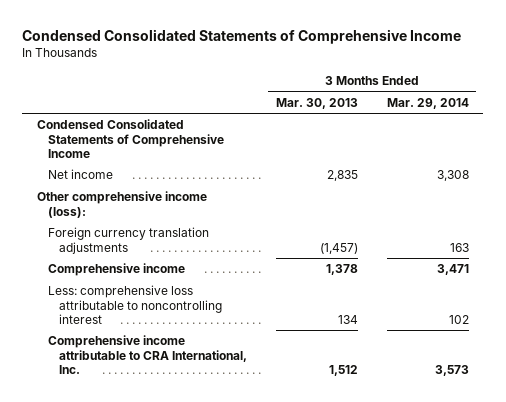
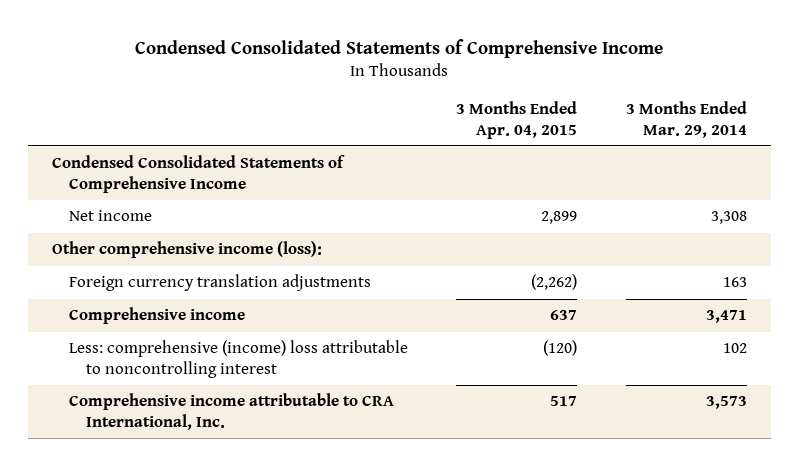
[275,97,358,109] Mar. 30, 2013 -> none
none -> [456,101,578,139] 3 Months Ended Apr. 04, 2015
[47,285,222,324] Less: comprehensive loss attributable to noncontrolling interest -> [68,340,408,378] Less: comprehensive (income) loss attributable to noncontrolling interest

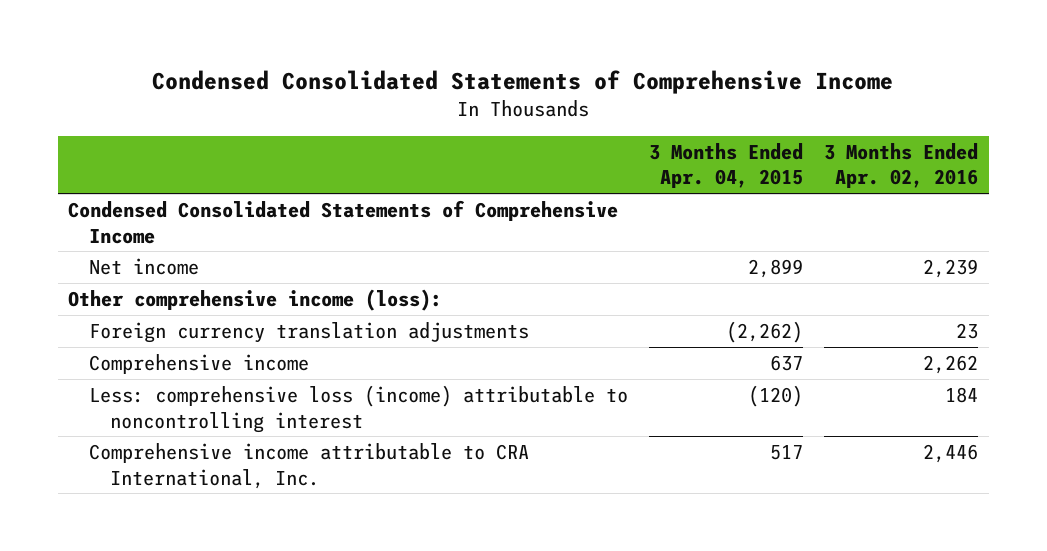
[625,101,747,138] 3 Months Ended Mar. 29, 2014 -> none
none -> [824,142,979,189] 3 Months Ended Apr. 02, 2016
[68,340,408,378] Less: comprehensive (income) loss attributable to noncontrolling interest -> [88,384,628,433] Less: comprehensive loss (income) attributable to noncontrolling interest

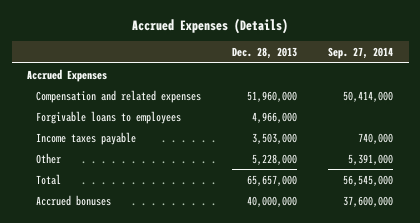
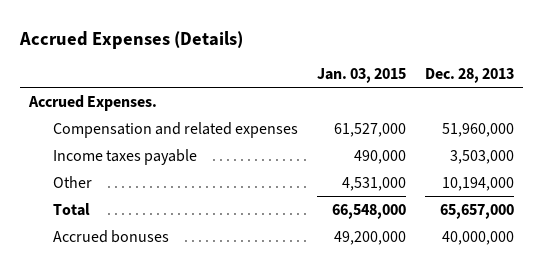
[328,47,394,60] Sep. 27, 2014 -> none
none -> [316,68,406,84] Jan. 03, 2015
[27,68,108,82] Accrued Expenses -> [28,94,158,111] Accrued Expenses.
[35,110,181,124] Forgivable loans to employees -> none
[251,153,297,165] 5,228,000 -> [441,176,514,191] 10,194,000

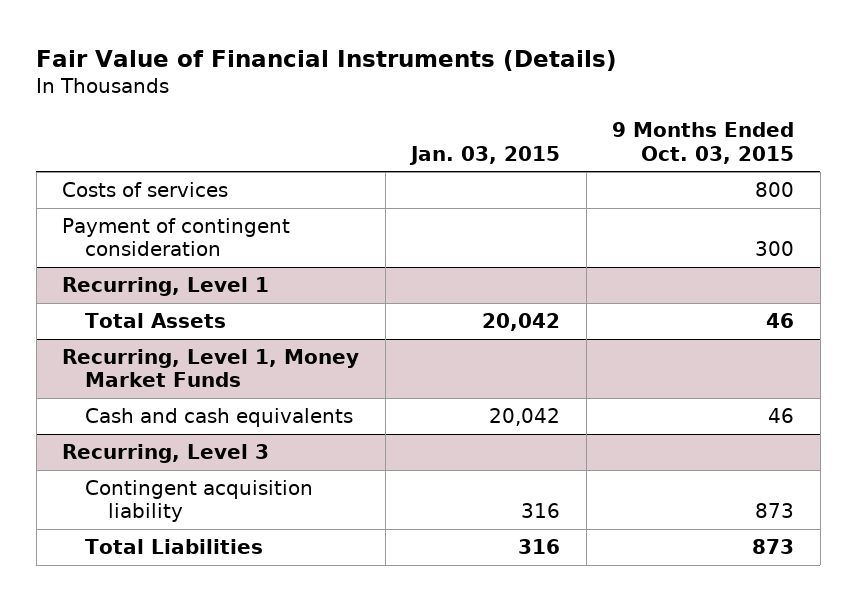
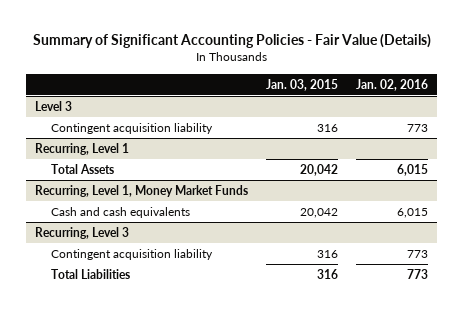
[36,49,618,71] Fair Value of Financial Instruments (Details) -> [32,34,431,49] Summary of Significant Accounting Policies - Fair Value (Details)
[612,122,795,164] 9 Months Ended Oct. 03, 2015 -> none
none -> [356,78,429,91] Jan. 02, 2016
[62,182,229,198] Costs of services -> none
[62,218,291,257] Payment of contingent consideration -> none
none -> [35,100,73,111] Level 3
none -> [51,122,214,134] Contingent acquisition liability

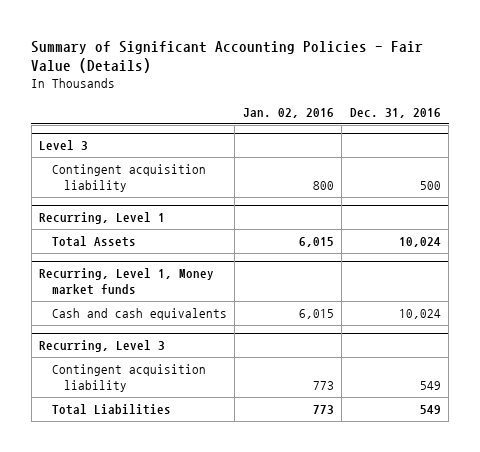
[266,78,339,91] Jan. 03, 2015 -> none
none -> [349,107,441,118] Dec. 31, 2016
[407,123,429,132] 773 -> [312,181,334,191] 800
[35,184,249,197] Recurring, Level 1, Money Market Funds -> [39,268,215,296] Recurring, Level 1, Money market funds

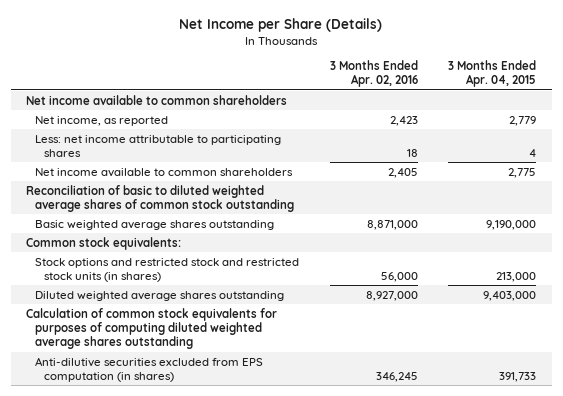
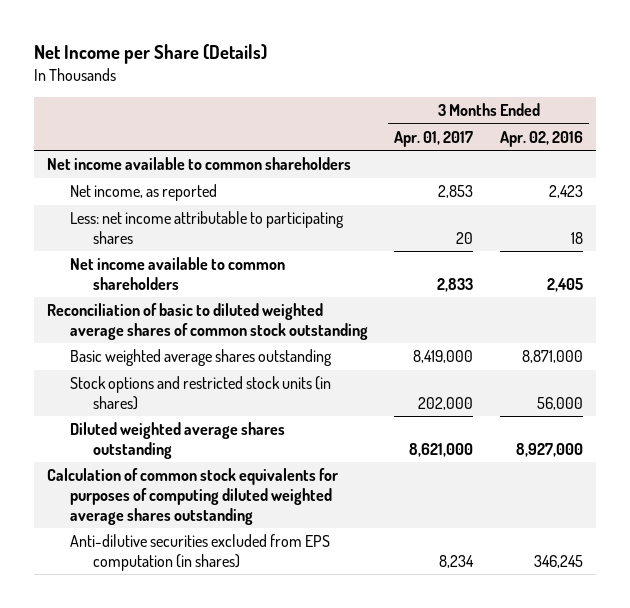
[448,59,537,88] 3 Months Ended Apr. 04, 2015 -> none
none -> [394,130,474,147] Apr. 01, 2017
[26,236,182,250] Common stock equivalents: -> none
[34,257,299,283] Stock options and restricted stock and restricted stock units (in shares) -> [69,376,331,410] Stock options and restricted stock units (in shares)

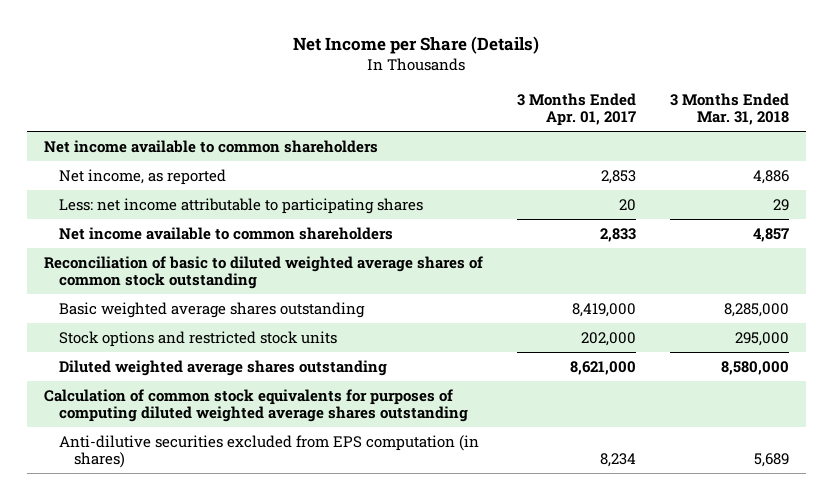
[499,130,583,147] Apr. 02, 2016 -> none
none -> [669,92,789,126] 3 Months Ended Mar. 31, 2018
[69,376,331,410] Stock options and restricted stock units (in shares) -> [59,330,338,347] Stock options and restricted stock units

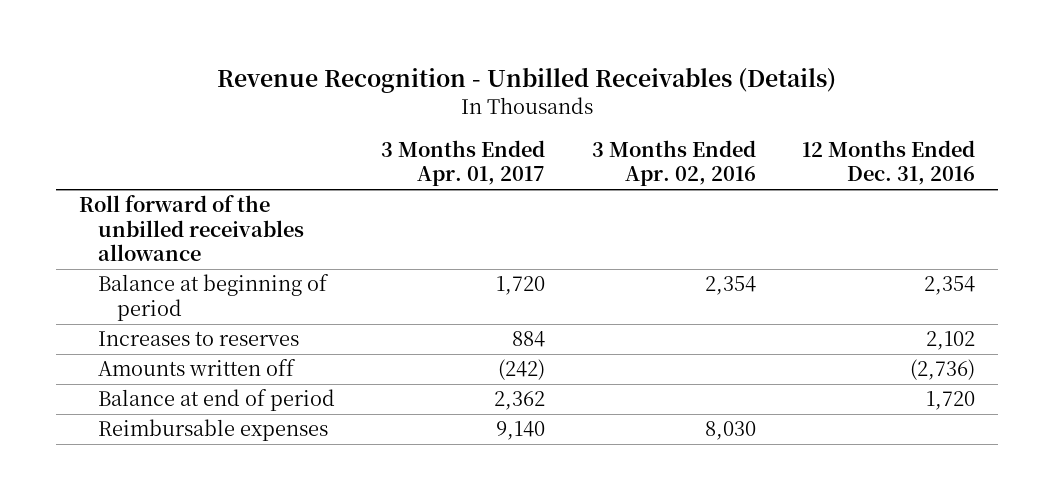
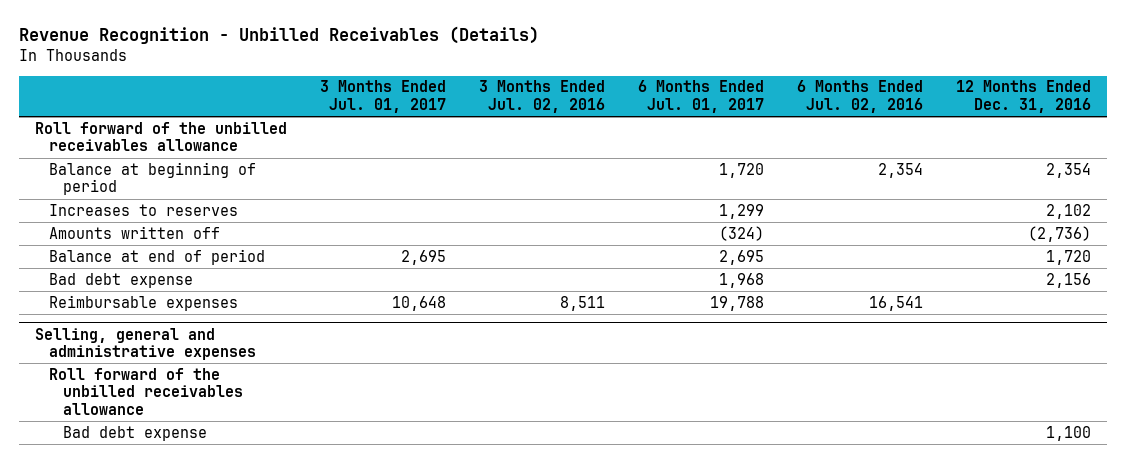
[381,140,546,187] 3 Months Ended Apr. 01, 2017 -> none
[591,140,756,187] 3 Months Ended Apr. 02, 2016 -> none
none -> [320,80,447,113] 3 Months Ended Jul. 01, 2017
none -> [479,80,606,113] 3 Months Ended Jul. 02, 2016
none -> [638,80,765,113] 6 Months Ended Jul. 01, 2017
none -> [796,80,923,113] 6 Months Ended Jul. 02, 2016
none -> [49,272,194,288] Bad debt expense
none -> [35,327,257,361] Selling, general and administrative expenses
none -> [49,367,244,416] Roll forward of the unbilled receivables allowance
none -> [63,425,208,441] Bad debt expense

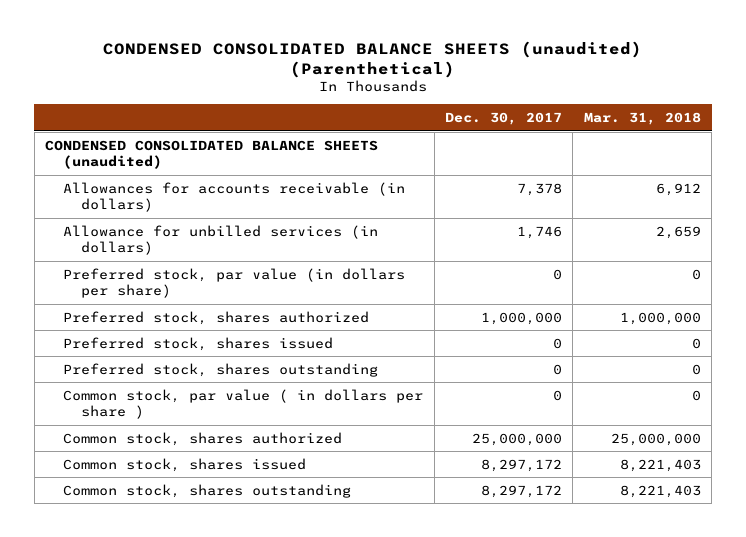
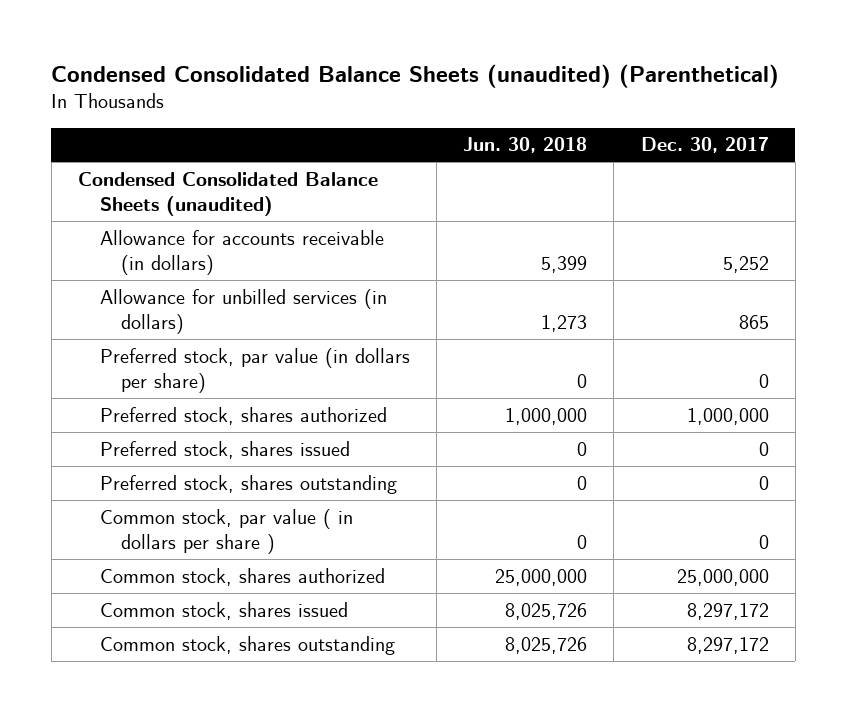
[103,41,643,79] CONDENSED CONSOLIDATED BALANCE SHEETS (unaudited) (Parenthetical) -> [51,63,780,88] Condensed Consolidated Balance Sheets (unaudited) (Parenthetical)
[583,112,701,126] Mar. 31, 2018 -> none
none -> [463,137,588,154] Jun. 30, 2018
[45,139,379,170] CONDENSED CONSOLIDATED BALANCE SHEETS (unaudited) -> [77,171,378,216] Condensed Consolidated Balance Sheets (unaudited)
[63,181,406,213] Allowances for accounts receivable (in dollars) -> [99,229,384,275] Allowance for accounts receivable (in dollars)
[517,182,563,196] 7,378 -> [722,255,769,273] 5,252
[517,225,563,239] 1,746 -> [738,314,769,329] 865

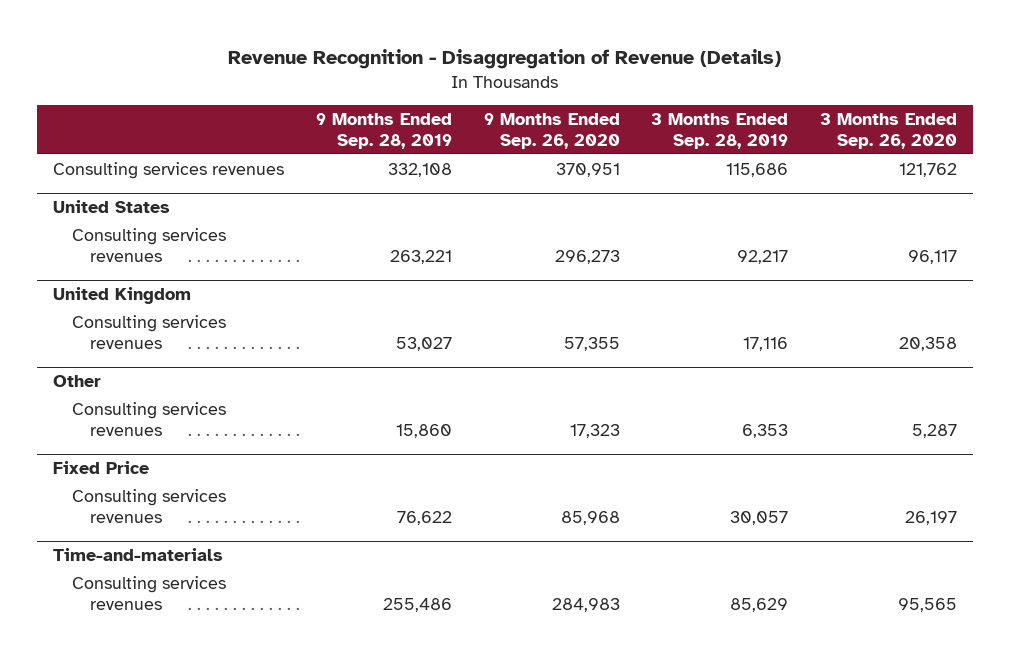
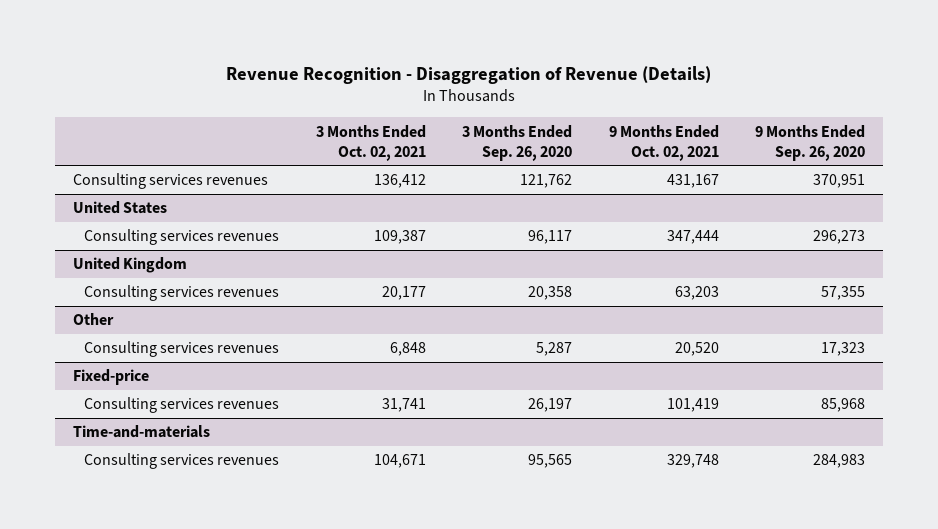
[315,112,452,149] 9 Months Ended Sep. 28, 2019 -> none
[651,112,789,149] 3 Months Ended Sep. 28, 2019 -> none
none -> [315,124,426,161] 3 Months Ended Oct. 02, 2021
none -> [608,124,719,161] 9 Months Ended Oct. 02, 2021
[53,461,150,475] Fixed Price -> [72,369,149,386] Fixed-price

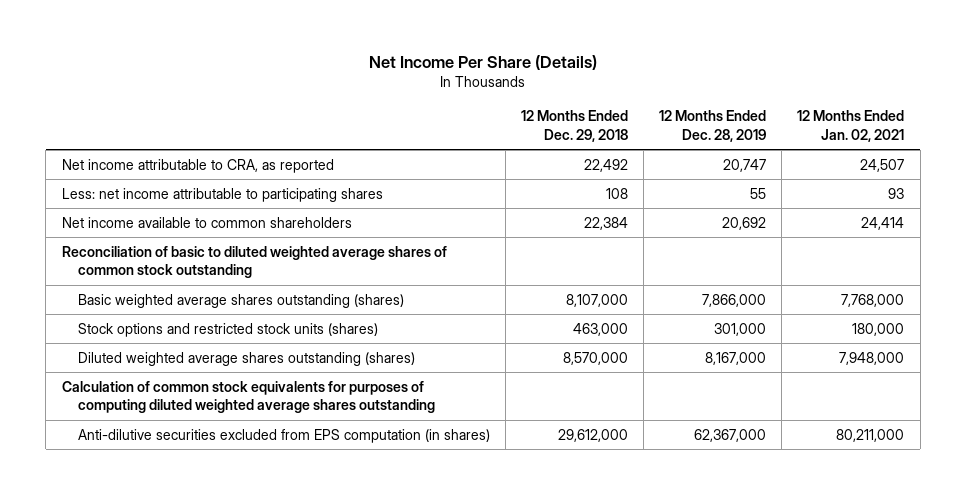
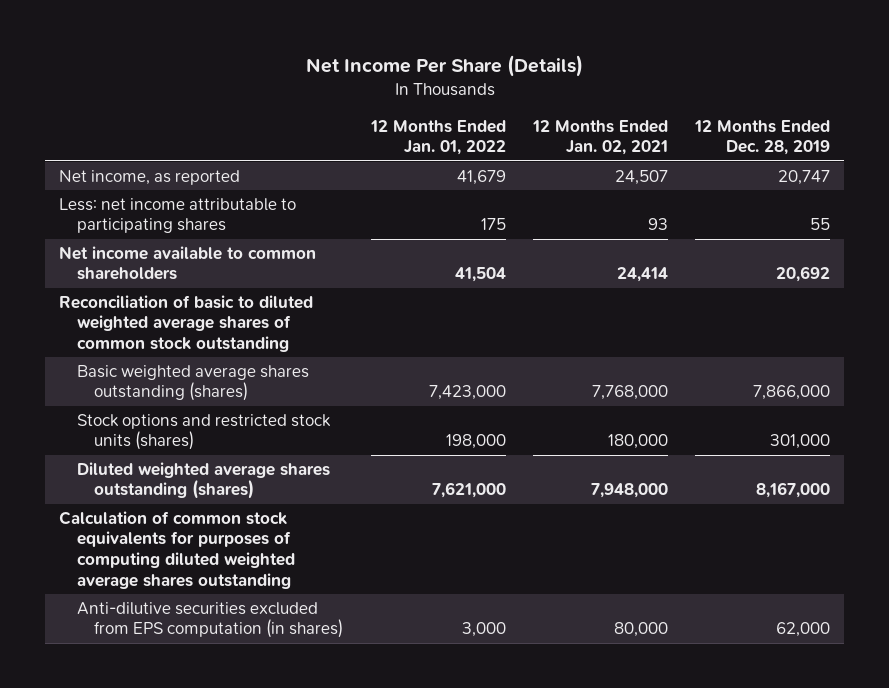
[520,110,628,142] 12 Months Ended Dec. 29, 2018 -> none
none -> [369,119,506,156] 12 Months Ended Jan. 01, 2022
[61,158,334,173] Net income attributable to CRA, as reported -> [59,169,241,185] Net income, as reported
[694,428,767,442] 62,367,000 -> [776,622,831,638] 62,000
[836,428,905,442] 80,211,000 -> [613,622,668,638] 80,000

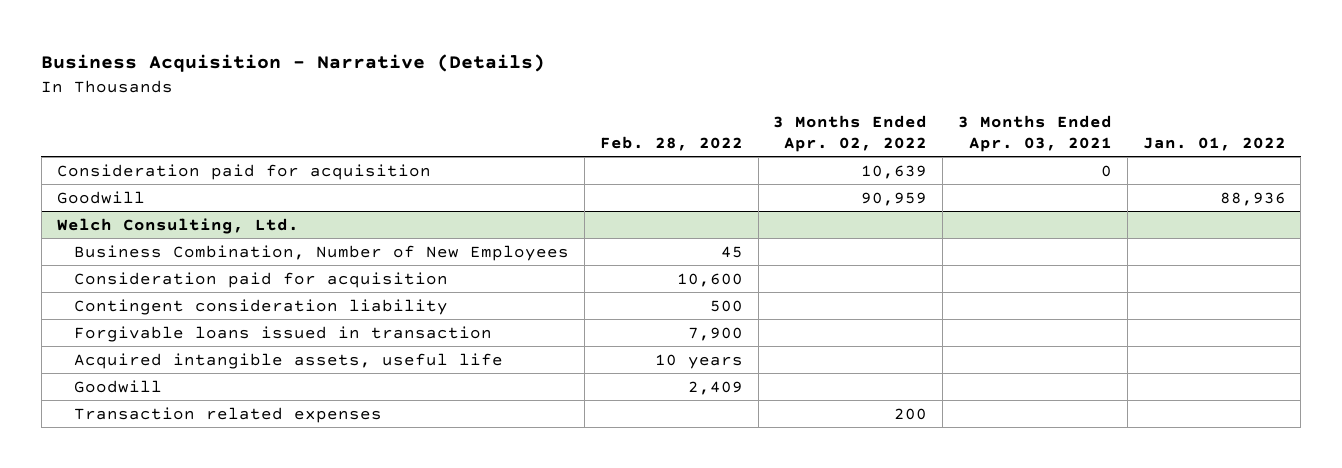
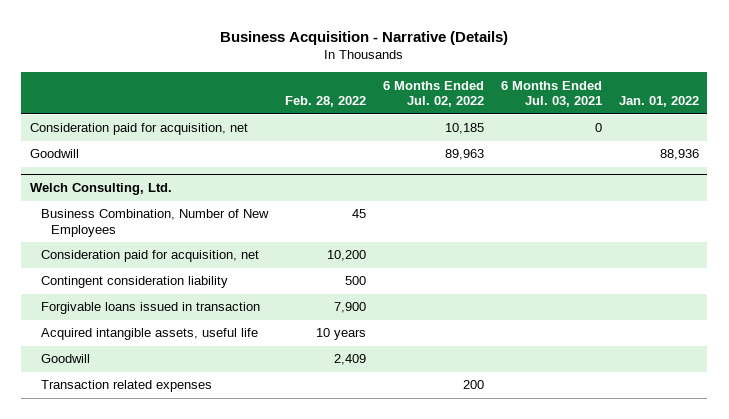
[773,115,928,152] 3 Months Ended Apr. 02, 2022 -> none
[957,115,1112,152] 3 Months Ended Apr. 03, 2021 -> none
none -> [382,80,484,108] 6 Months Ended Jul. 02, 2022
none -> [500,80,602,108] 6 Months Ended Jul. 03, 2021
[56,163,431,180] Consideration paid for acquisition -> [29,123,248,136] Consideration paid for acquisition, net
[74,271,449,288] Consideration paid for acquisition -> [40,250,259,263] Consideration paid for acquisition, net
[676,272,743,287] 10,600 -> [326,250,366,262] 10,200

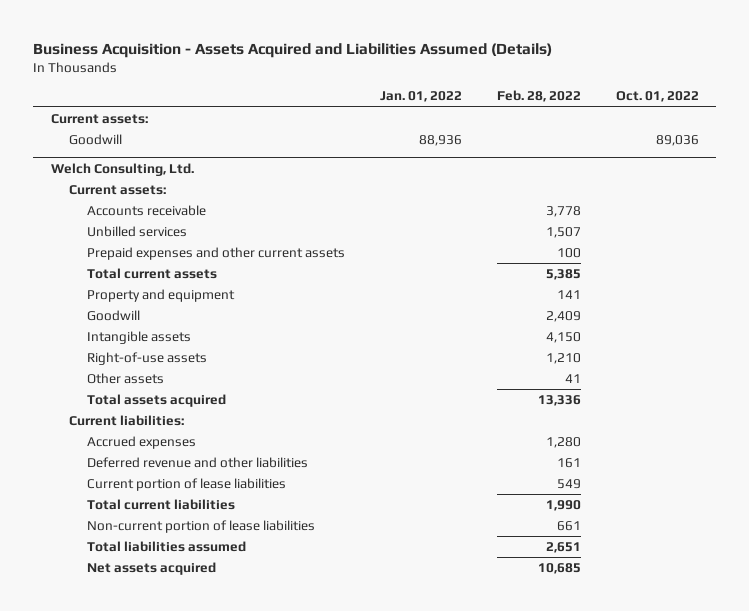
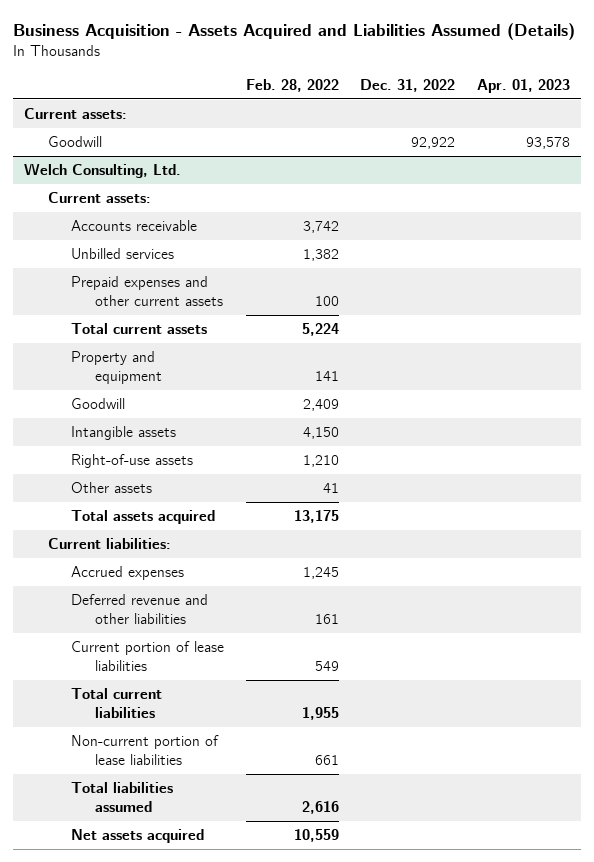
[379,91,462,103] Jan. 01, 2022 -> none
[615,91,699,103] Oct. 01, 2022 -> none
none -> [360,78,456,92] Dec. 31, 2022
none -> [476,78,570,93] Apr. 01, 2023
[545,206,581,218] 3,778 -> [302,220,339,233] 3,742
[545,227,581,239] 1,507 -> [302,248,339,261] 1,382
[545,269,581,281] 5,385 -> [301,322,339,336] 5,224
[537,395,581,407] 13,336 -> [293,509,339,523] 13,175
[545,437,581,449] 1,280 -> [302,566,339,579] 1,245
[545,500,581,512] 1,990 -> [301,707,339,721] 1,955
[545,542,581,554] 2,651 -> [301,801,339,815] 2,616
[537,563,581,575] 10,685 -> [293,828,339,842] 10,559

